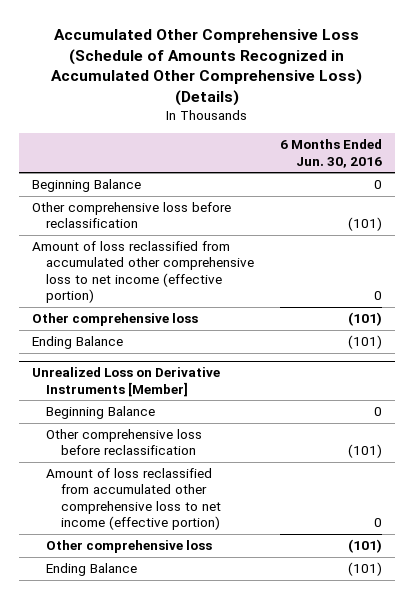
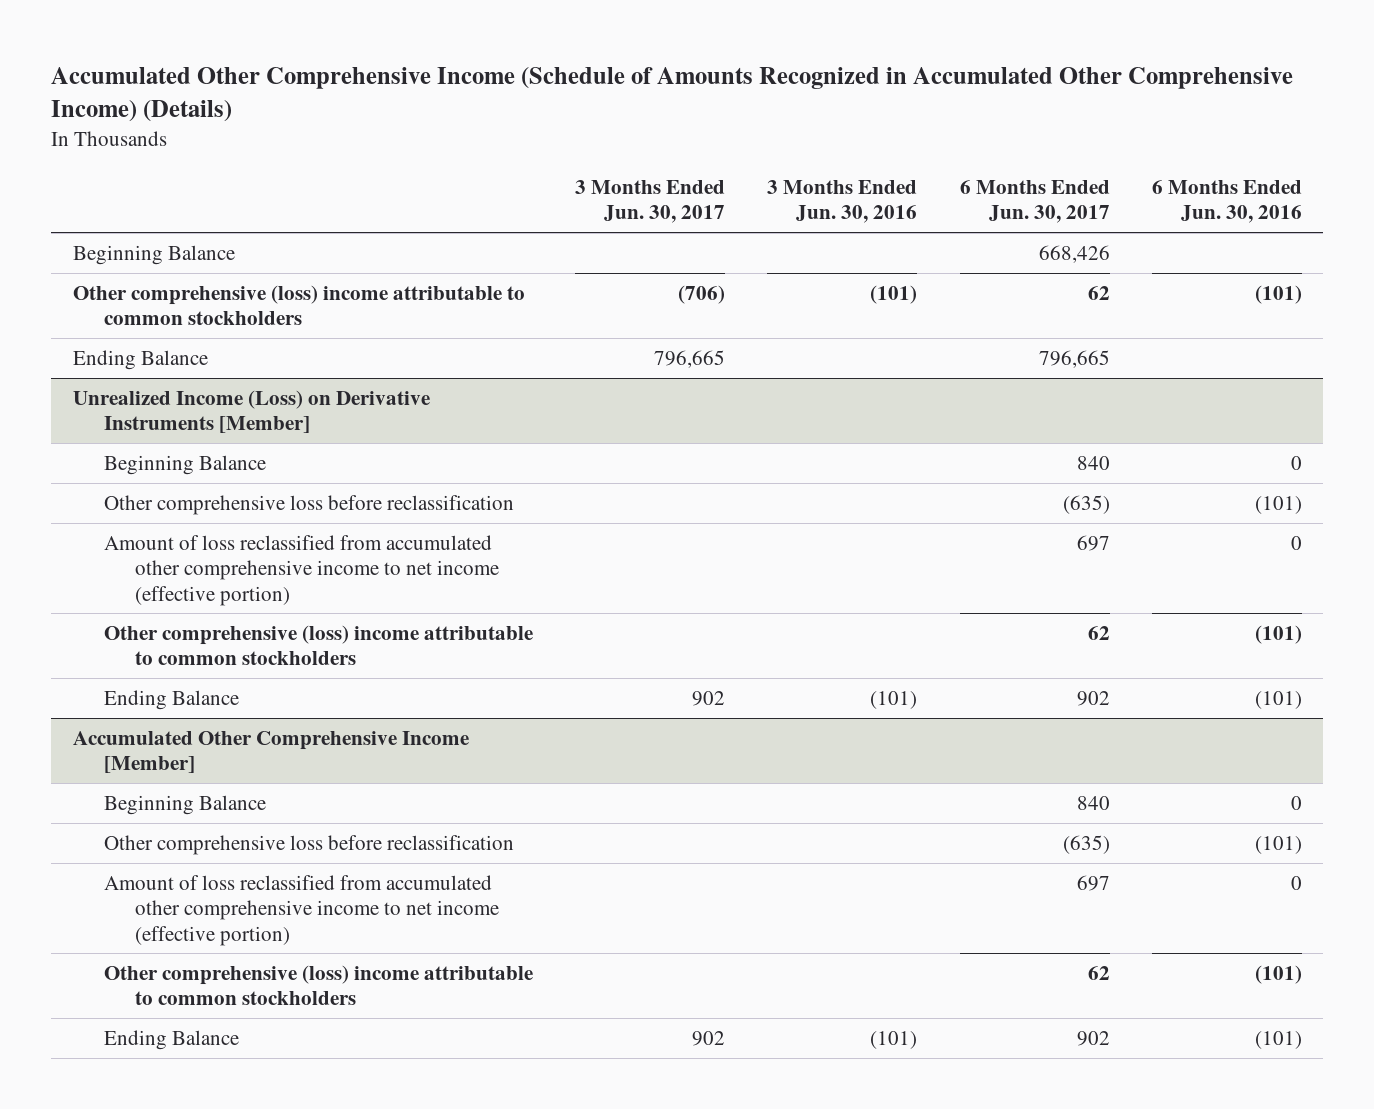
[51,29,363,107] Accumulated Other Comprehensive Loss (Schedule of Amounts Recognized in Accumulated Other Comprehensive Loss) (Details) -> [51,67,1294,123] Accumulated Other Comprehensive Income (Schedule of Amounts Recognized in Accumulated Other Comprehensive Income) (Details)
none -> [575,180,726,224] 3 Months Ended Jun. 30, 2017
none -> [767,180,918,224] 3 Months Ended Jun. 30, 2016
none -> [959,180,1110,224] 6 Months Ended Jun. 30, 2017
none -> [72,244,235,265] Beginning Balance
none -> [72,284,525,326] Other comprehensive (loss) income attributable to common stockholders
none -> [72,349,208,370] Ending Balance
none -> [72,389,430,434] Unrealized Income (Loss) on Derivative Instruments [Member]
[32,240,255,304] Amount of loss reclassified from accumulated other comprehensive loss to net income (effective portion) -> [103,534,500,606] Amount of loss reclassified from accumulated other comprehensive income to net income (effective portion)
[32,312,199,326] Other comprehensive loss -> [103,624,533,666] Other comprehensive (loss) income attributable to common stockholders
[32,367,221,397] Unrealized Loss on Derivative Instruments [Member] -> none
none -> [72,730,469,774] Accumulated Other Comprehensive Income [Member]
[46,467,221,531] Amount of loss reclassified from accumulated other comprehensive loss to net income (effective portion) -> [103,874,500,946] Amount of loss reclassified from accumulated other comprehensive income to net income (effective portion)
[46,539,213,553] Other comprehensive loss -> [103,964,533,1006] Other comprehensive (loss) income attributable to common stockholders

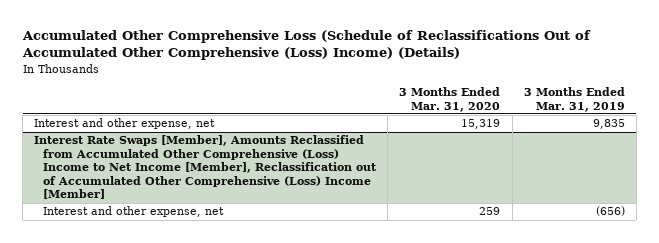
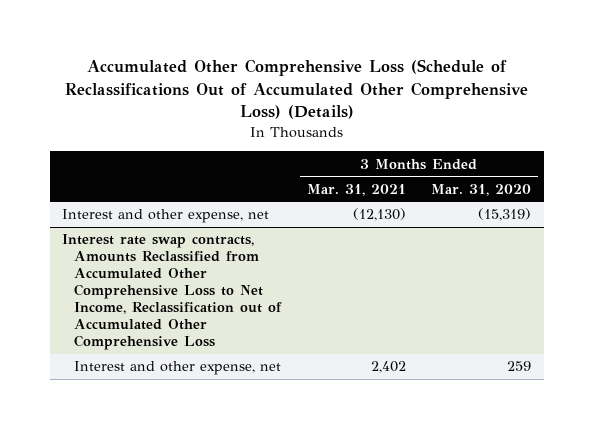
[21,30,591,61] Accumulated Other Comprehensive Loss (Schedule of Reclassifications Out of Accumulated Other Comprehensive (Loss) Income) (Details) -> [64,59,528,120] Accumulated Other Comprehensive Loss (Schedule of Reclassifications Out of Accumulated Other Comprehensive Loss) (Details)
[523,87,625,112] 3 Months Ended Mar. 31, 2019 -> none
none -> [306,183,406,196] Mar. 31, 2021
[461,119,501,130] 15,319 -> [478,208,532,222] (15,319)
[34,135,377,200] Interest Rate Swaps [Member], Amounts Reclassified from Accumulated Other Comprehensive (Loss) Income to Net Income [Member], Reclassification out of Accumulated Other Comprehensive (Loss) Income [Member] -> [62,234,282,351] Interest rate swap contracts, Amounts Reclassified from Accumulated Other Comprehensive Loss to Net Income, Reclassification out of Accumulated Other Comprehensive Loss

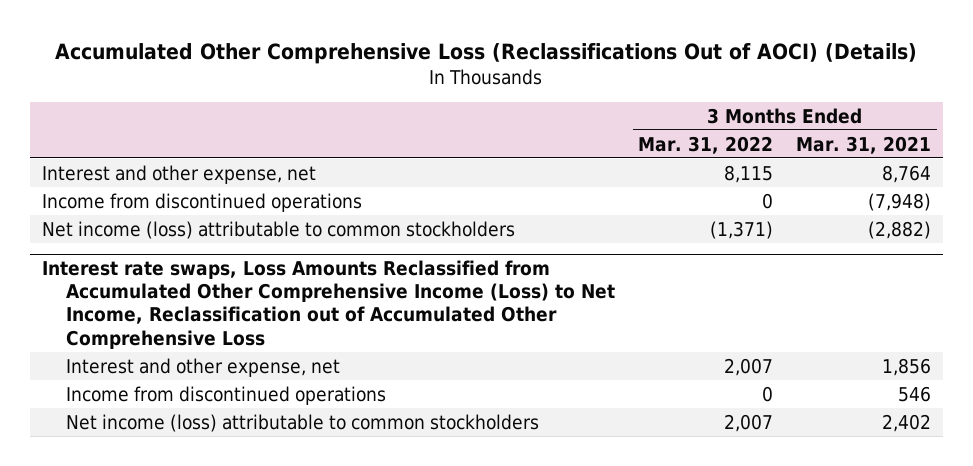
[64,59,528,120] Accumulated Other Comprehensive Loss (Schedule of Reclassifications Out of Accumulated Other Comprehensive Loss) (Details) -> [55,42,918,64] Accumulated Other Comprehensive Loss (Reclassifications Out of AOCI) (Details)
[431,183,532,196] Mar. 31, 2020 -> none
none -> [638,135,774,154] Mar. 31, 2022
[352,208,406,222] (12,130) -> [882,164,932,183] 8,764
none -> [41,192,362,212] Income from discontinued operations
none -> [41,220,515,239] Net income (loss) attributable to common stockholders
[62,234,282,351] Interest rate swap contracts, Amounts Reclassified from Accumulated Other Comprehensive Loss to Net Income, Reclassification out of Accumulated Other Comprehensive Loss -> [41,260,616,349] Interest rate swaps, Loss Amounts Reclassified from Accumulated Other Comprehensive Income (Loss) to Net Income, Reclassification out of Accumulated Other Comprehensive Loss
[370,361,406,374] 2,402 -> [882,357,932,376] 1,856
none -> [66,385,387,405] Income from discontinued operations
none -> [66,413,540,432] Net income (loss) attributable to common stockholders

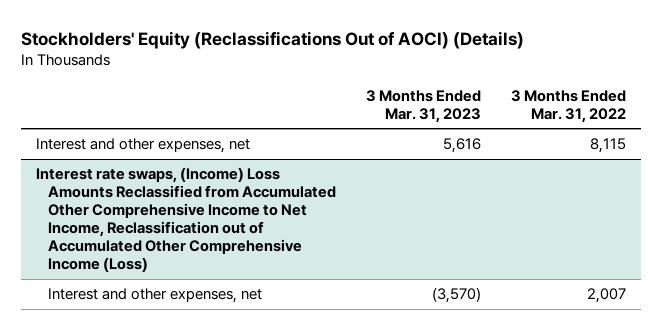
[55,42,918,64] Accumulated Other Comprehensive Loss (Reclassifications Out of AOCI) (Details) -> [21,30,525,49] Stockholders' Equity (Reclassifications Out of AOCI) (Details)
[796,135,932,154] Mar. 31, 2021 -> none
none -> [365,89,481,123] 3 Months Ended Mar. 31, 2023
[41,192,362,212] Income from discontinued operations -> none
[41,220,515,239] Net income (loss) attributable to common stockholders -> none
[66,385,387,405] Income from discontinued operations -> none
[66,413,540,432] Net income (loss) attributable to common stockholders -> none
[41,164,316,184] Interest and other expense, net -> [35,138,250,154] Interest and other expenses, net
[41,260,616,349] Interest rate swaps, Loss Amounts Reclassified from Accumulated Other Comprehensive Income (Loss) to Net Income, Reclassification out of Accumulated Other Comprehensive Loss -> [35,167,336,273] Interest rate swaps, (Income) Loss Amounts Reclassified from Accumulated Other Comprehensive Income to Net Income, Reclassification out of Accumulated Other Comprehensive Income (Loss)
[66,357,341,377] Interest and other expense, net -> [47,288,262,304] Interest and other expenses, net

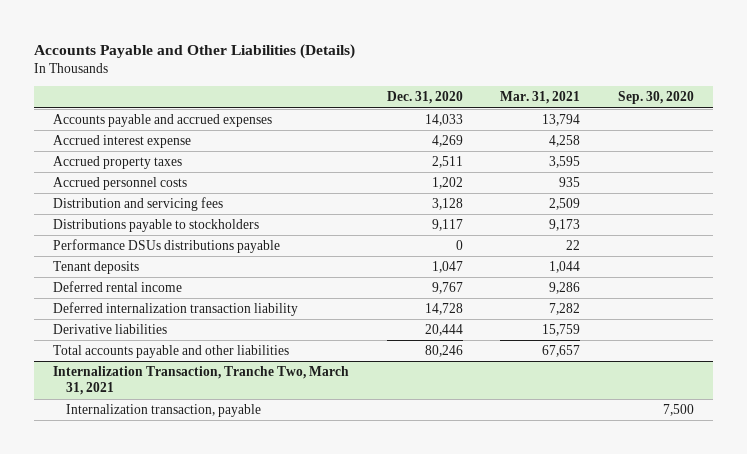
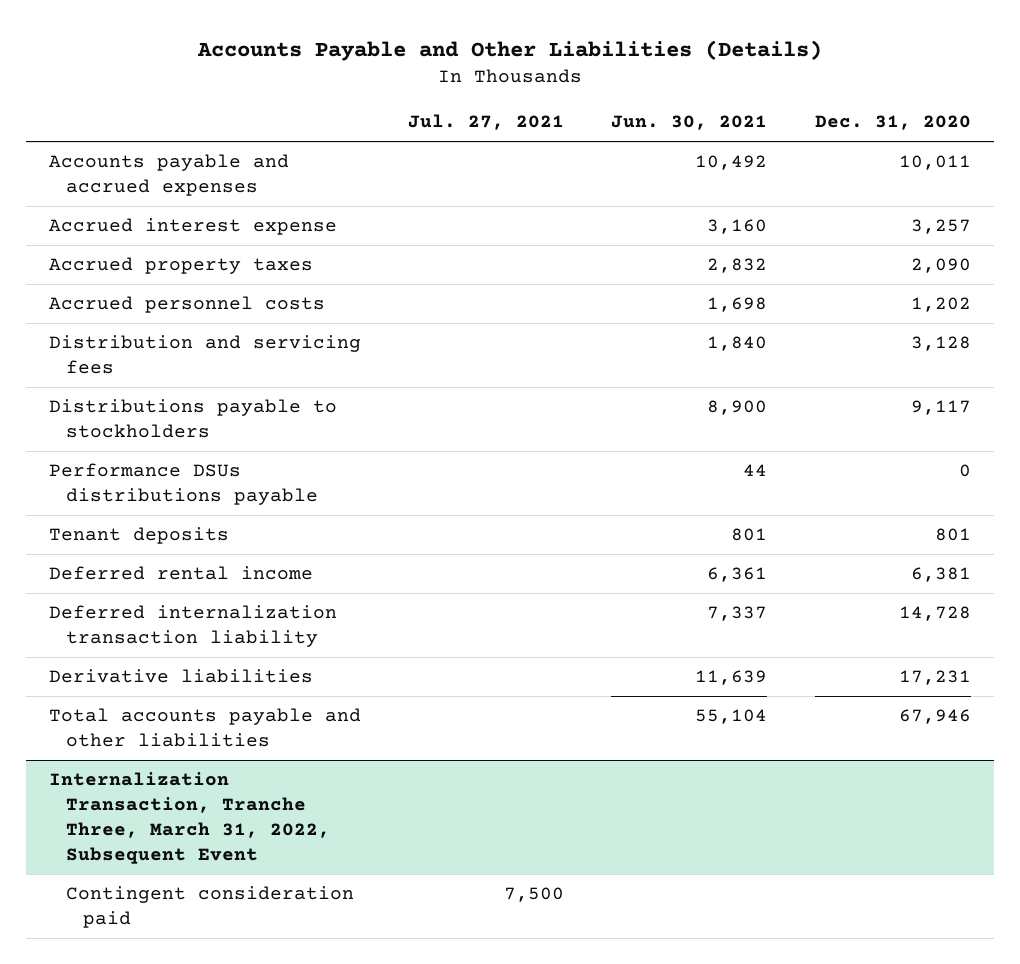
[500,91,581,105] Mar. 31, 2021 -> none
[617,91,694,105] Sep. 30, 2020 -> none
none -> [408,113,565,130] Jul. 27, 2021
none -> [611,114,768,130] Jun. 30, 2021
[424,113,463,126] 14,033 -> [898,155,971,171] 10,011
[431,134,463,147] 4,269 -> [910,219,971,235] 3,257
[431,155,463,168] 2,511 -> [910,258,971,274] 2,090
[431,260,463,273] 1,047 -> [934,528,971,542] 801
[431,281,463,294] 9,767 -> [910,567,971,583] 6,381
[52,365,349,396] Internalization Transaction, Tranche Two, March 31, 2021 -> none
[65,403,261,417] Internalization transaction, payable -> none
[424,323,463,336] 20,444 -> [898,670,971,686] 17,231
[424,344,463,357] 80,246 -> [898,709,971,725] 67,946
none -> [49,772,331,864] Internalization Transaction, Tranche Three, March 31, 2022, Subsequent Event
none -> [66,886,355,929] Contingent consideration paid

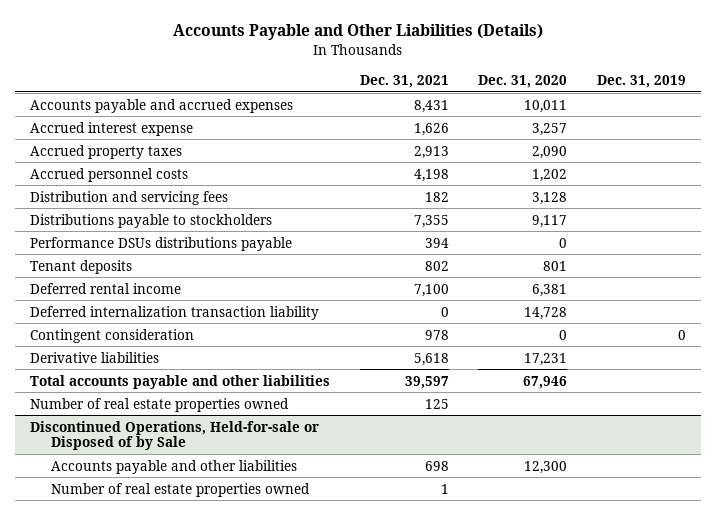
[408,113,565,130] Jul. 27, 2021 -> none
[611,114,768,130] Jun. 30, 2021 -> none
none -> [359,74,449,88] Dec. 31, 2021
none -> [596,74,686,88] Dec. 31, 2019
none -> [30,328,195,343] Contingent consideration
[49,772,331,864] Internalization Transaction, Tranche Three, March 31, 2022, Subsequent Event -> none
[66,886,355,929] Contingent consideration paid -> none
none -> [30,397,290,412] Number of real estate properties owned
none -> [30,420,320,451] Discontinued Operations, Held-for-sale or Disposed of by Sale
none -> [50,459,297,474] Accounts payable and other liabilities
none -> [50,482,310,497] Number of real estate properties owned

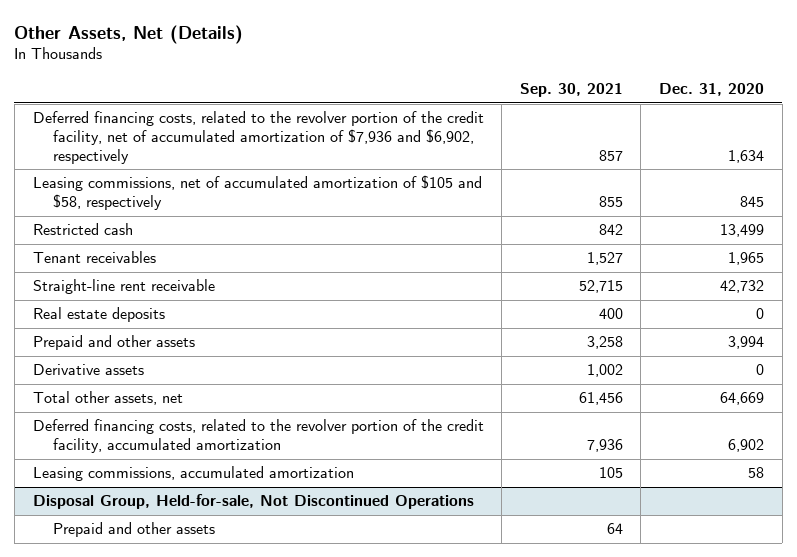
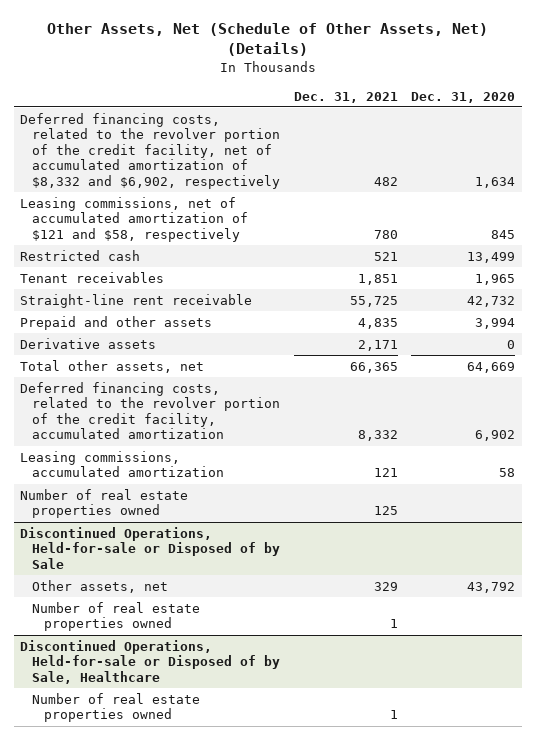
[14,24,244,44] Other Assets, Net (Details) -> [46,22,488,57] Other Assets, Net (Schedule of Other Assets, Net) (Details)
[519,83,623,98] Sep. 30, 2021 -> none
none -> [293,91,398,103] Dec. 31, 2021
[32,111,484,164] Deferred financing costs, related to the revolver portion of the credit facility, net of accumulated amortization of $7,936 and $6,902, respectively -> [20,112,281,189] Deferred financing costs, related to the revolver portion of the credit facility, net of accumulated amortization of $8,332 and $6,902, respectively
[32,175,482,211] Leasing commissions, net of accumulated amortization of $105 and $58, respectively -> [20,196,249,242] Leasing commissions, net of accumulated amortization of $121 and $58, respectively
[32,307,165,323] Real estate deposits -> none
[32,494,474,510] Disposal Group, Held-for-sale, Not Discontinued Operations -> none
[53,522,216,538] Prepaid and other assets -> none
none -> [20,488,189,519] Number of real estate properties owned
none -> [20,526,281,569] Discontinued Operations, Held-for-sale or Disposed of by Sale
none -> [32,579,169,593] Other assets, net
none -> [32,601,201,632] Number of real estate properties owned
none -> [20,639,281,684] Discontinued Operations, Held-for-sale or Disposed of by Sale, Healthcare
none -> [32,692,201,723] Number of real estate properties owned

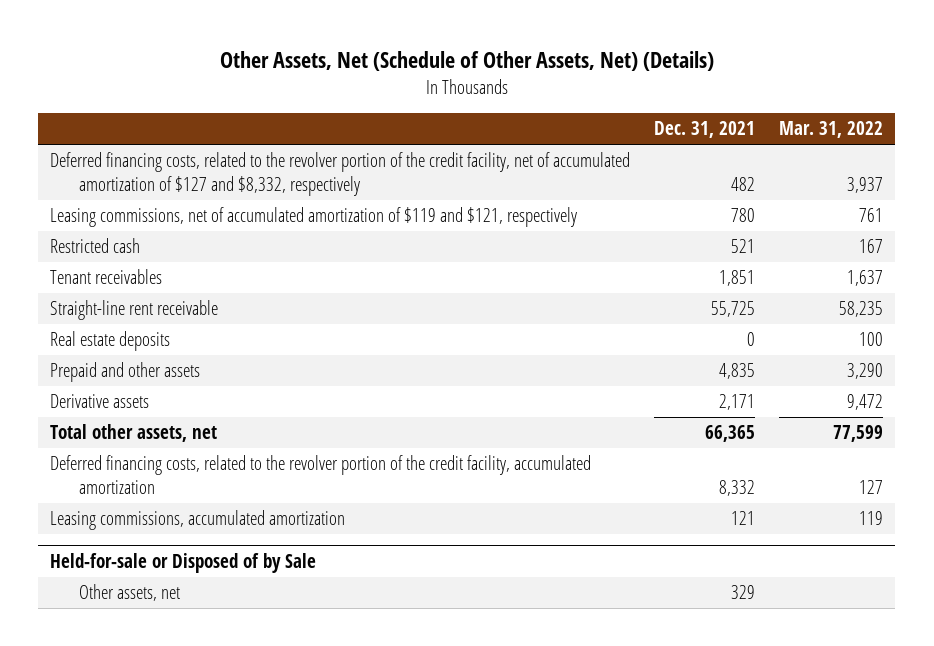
[411,91,516,103] Dec. 31, 2020 -> none
none -> [779,121,884,139] Mar. 31, 2022
[20,112,281,189] Deferred financing costs, related to the revolver portion of the credit facility, net of accumulated amortization of $8,332 and $6,902, respectively -> [50,152,631,197] Deferred financing costs, related to the revolver portion of the credit facility, net of accumulated amortization of $127 and $8,332, respectively
[20,196,249,242] Leasing commissions, net of accumulated amortization of $121 and $58, respectively -> [50,207,578,228] Leasing commissions, net of accumulated amortization of $119 and $121, respectively
none -> [50,331,171,352] Real estate deposits
[20,488,189,519] Number of real estate properties owned -> none
[20,526,281,569] Discontinued Operations, Held-for-sale or Disposed of by Sale -> [50,553,317,574] Held-for-sale or Disposed of by Sale
[32,601,201,632] Number of real estate properties owned -> none
[20,639,281,684] Discontinued Operations, Held-for-sale or Disposed of by Sale, Healthcare -> none
[32,692,201,723] Number of real estate properties owned -> none

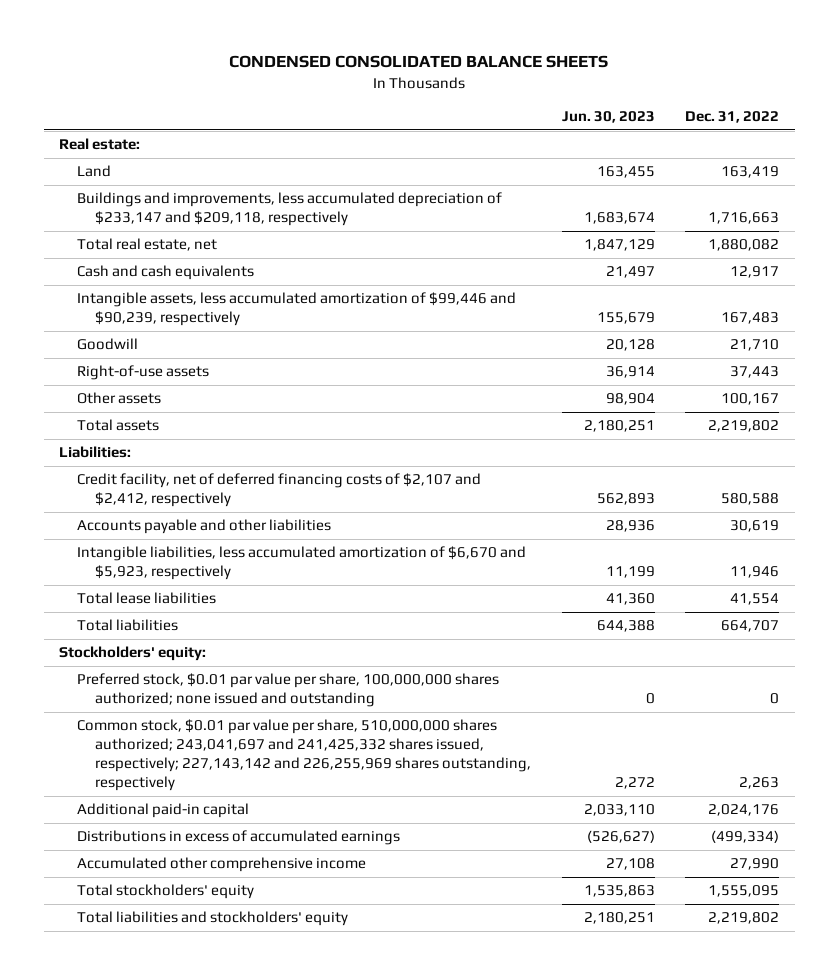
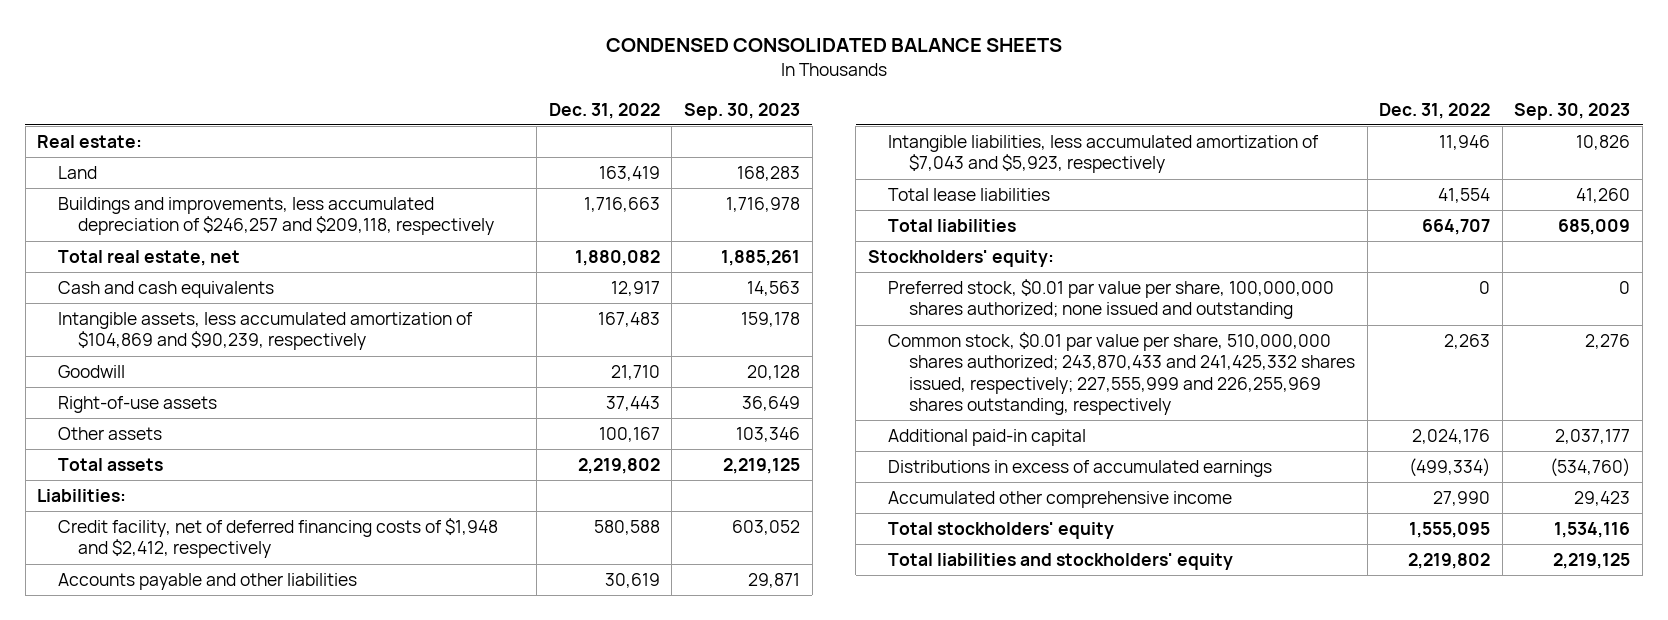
[561,110,655,123] Jun. 30, 2023 -> none
none -> [683,102,800,120] Sep. 30, 2023
[77,192,503,227] Buildings and improvements, less accumulated depreciation of $233,147 and $209,118, respectively -> [57,197,495,236] Buildings and improvements, less accumulated depreciation of $246,257 and $209,118, respectively
[77,292,517,327] Intangible assets, less accumulated amortization of $99,446 and $90,239, respectively -> [57,312,473,351] Intangible assets, less accumulated amortization of $104,869 and $90,239, respectively
[77,473,482,508] Credit facility, net of deferred financing costs of $2,107 and $2,412, respectively -> [57,518,498,559] Credit facility, net of deferred financing costs of $1,948 and $2,412, respectively
[77,546,527,581] Intangible liabilities, less accumulated amortization of $6,670 and $5,923, respectively -> [888,135,1320,174] Intangible liabilities, less accumulated amortization of $7,043 and $5,923, respectively
[77,719,532,791] Common stock, $0.01 par value per share, 510,000,000 shares authorized; 243,041,697 and 241,425,332 shares issued, respectively; 227,143,142 and 226,255,969 shares outstanding, respectively -> [888,332,1355,415] Common stock, $0.01 par value per share, 510,000,000 shares authorized; 243,870,433 and 241,425,332 shares issued, respectively; 227,555,999 and 226,255,969 shares outstanding, respectively

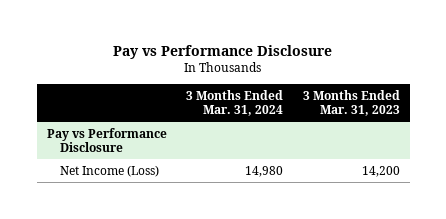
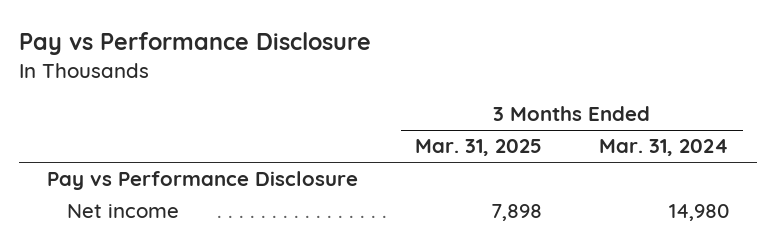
[302,90,400,117] 3 Months Ended Mar. 31, 2023 -> none
none -> [415,139,543,157] Mar. 31, 2025
[60,164,160,177] Net Income (Loss) -> [67,204,180,219] Net income

